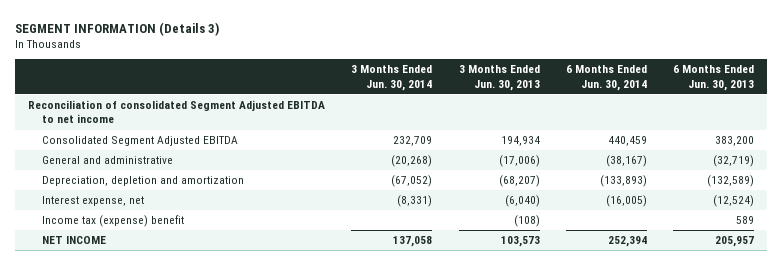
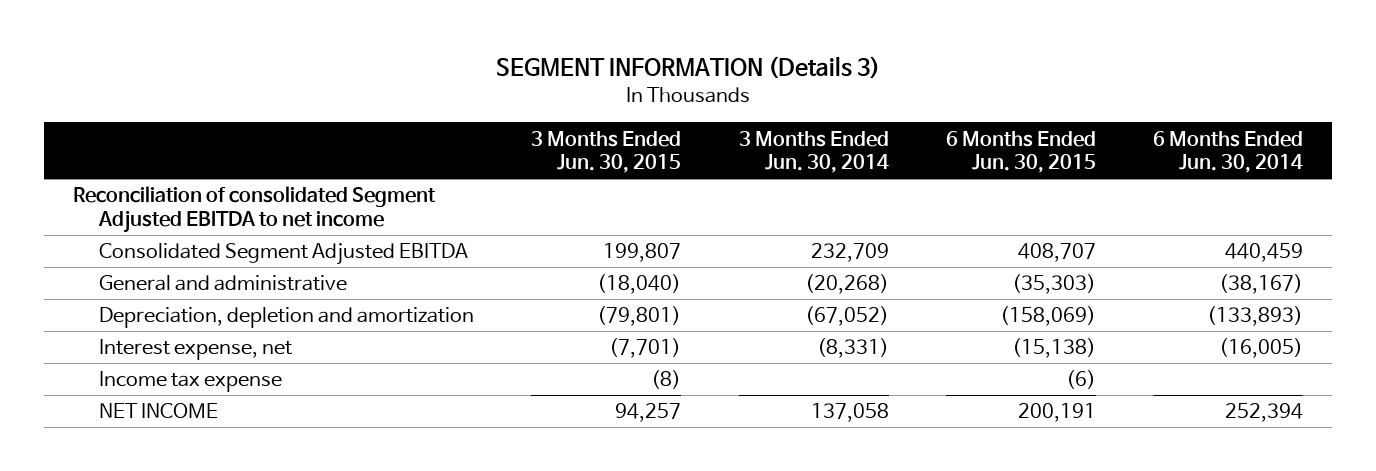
[458,65,540,91] 3 Months Ended Jun. 30, 2013 -> none
[672,65,754,91] 6 Months Ended Jun. 30, 2013 -> none
none -> [531,130,682,174] 3 Months Ended Jun. 30, 2015
none -> [945,130,1096,174] 6 Months Ended Jun. 30, 2015
[41,215,184,228] Income tax (expense) benefit -> [99,371,283,393] Income tax expense

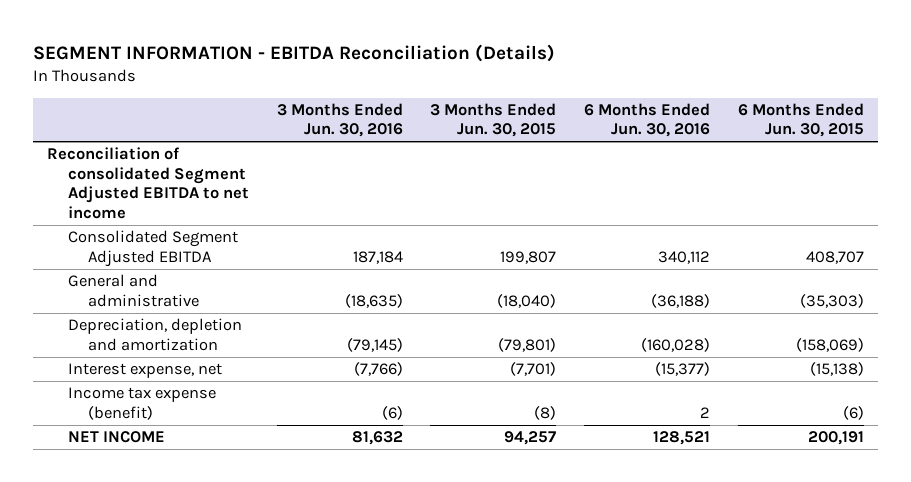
[495,56,880,80] SEGMENT INFORMATION (Details 3) -> [32,43,555,62] SEGMENT INFORMATION - EBITDA Reconciliation (Details)
[738,130,889,174] 3 Months Ended Jun. 30, 2014 -> none
[1153,130,1304,174] 6 Months Ended Jun. 30, 2014 -> none
none -> [276,102,403,138] 3 Months Ended Jun. 30, 2016
none -> [584,102,711,138] 6 Months Ended Jun. 30, 2016
[99,371,283,393] Income tax expense -> [67,387,216,420] Income tax expense (benefit)

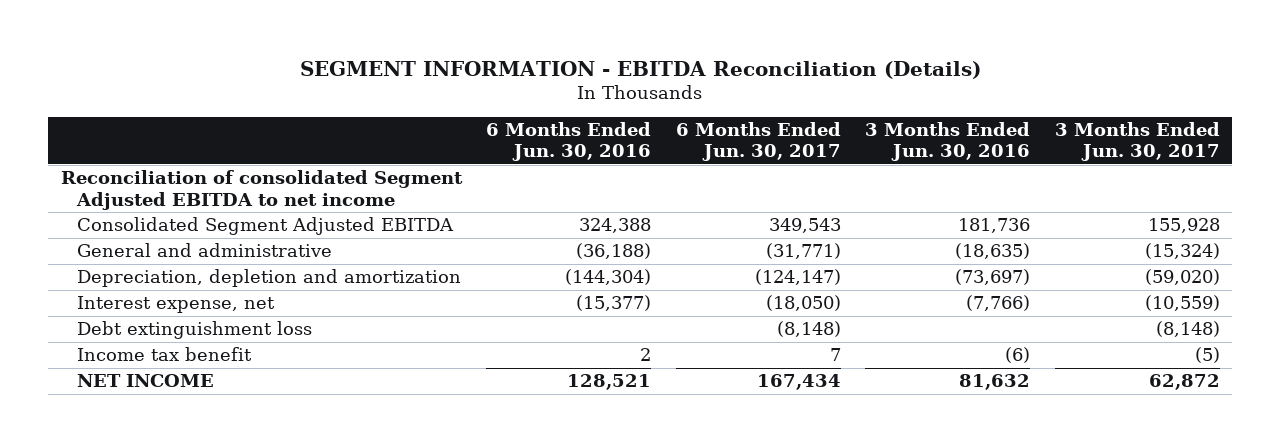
[430,102,557,138] 3 Months Ended Jun. 30, 2015 -> none
[737,102,864,138] 6 Months Ended Jun. 30, 2015 -> none
none -> [675,121,841,162] 6 Months Ended Jun. 30, 2017
none -> [1055,121,1221,162] 3 Months Ended Jun. 30, 2017
[352,250,403,264] 187,184 -> [958,218,1031,234] 181,736
[658,250,711,264] 340,112 -> [579,218,652,234] 324,388
[346,337,403,352] (79,145) -> [955,269,1031,286] (73,697)
[641,337,711,352] (160,028) -> [565,269,652,286] (144,304)
none -> [77,321,313,340] Debt extinguishment loss
[67,387,216,420] Income tax expense (benefit) -> [77,347,253,362] Income tax benefit

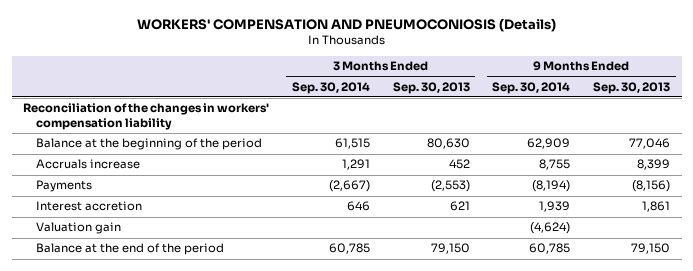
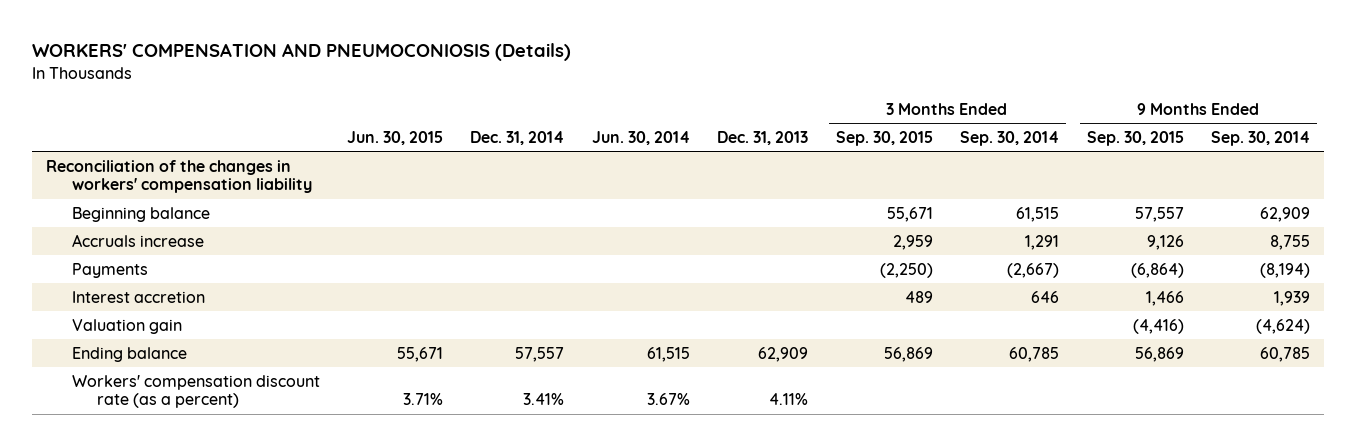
[392,81,470,94] Sep. 30, 2013 -> none
[593,81,671,94] Sep. 30, 2013 -> none
none -> [347,130,444,145] Jun. 30, 2015
none -> [470,130,565,145] Dec. 31, 2014
none -> [591,130,690,145] Jun. 30, 2014
none -> [717,130,809,145] Dec. 31, 2013
none -> [835,130,933,146] Sep. 30, 2015
none -> [1086,130,1184,146] Sep. 30, 2015
[36,138,263,151] Balance at the beginning of the period -> [71,206,210,222] Beginning balance
[36,243,225,256] Balance at the end of the period -> [71,346,187,362] Ending balance
none -> [71,374,320,409] Workers' compensation discount rate (as a percent)

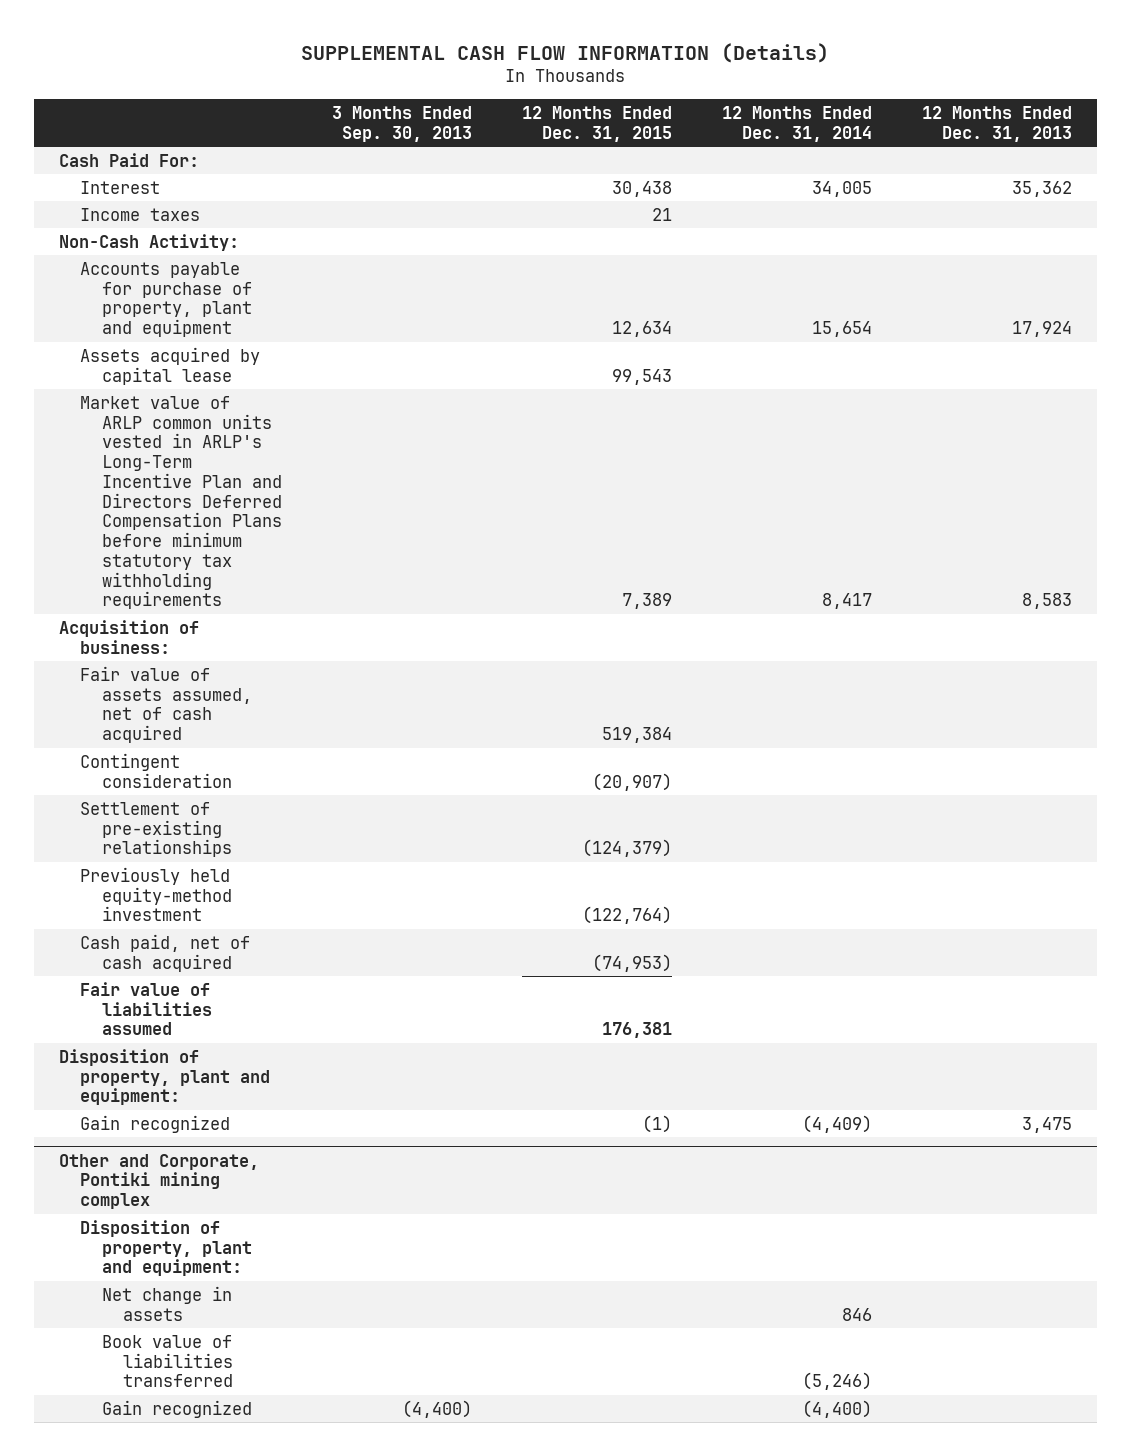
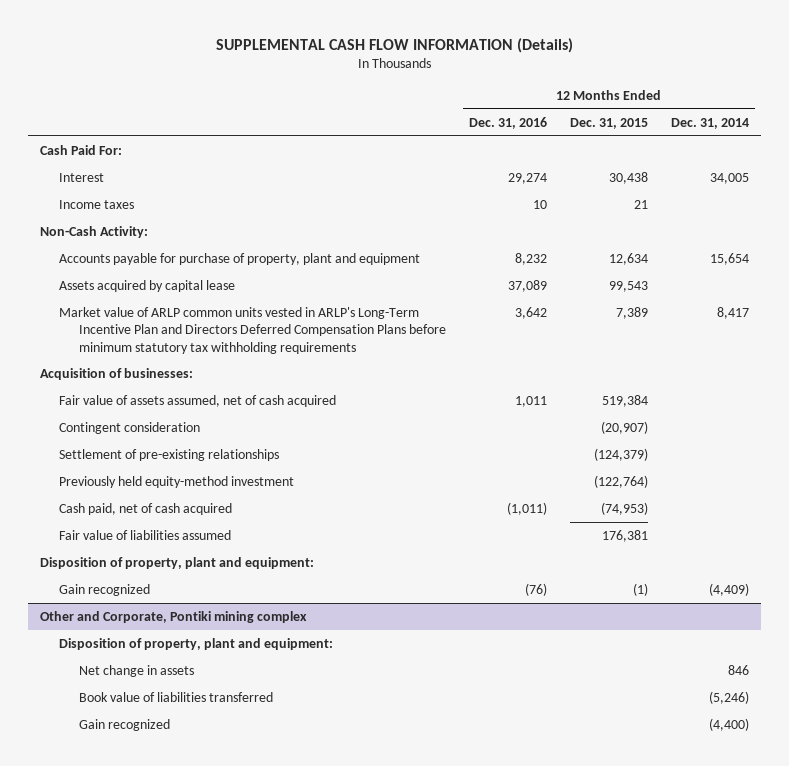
[331,106,472,142] 3 Months Ended Sep. 30, 2013 -> none
[921,106,1072,142] 12 Months Ended Dec. 31, 2013 -> none
none -> [469,116,548,129] Dec. 31, 2016
[58,619,199,654] Acquisition of business: -> [39,367,193,380] Acquisition of businesses:

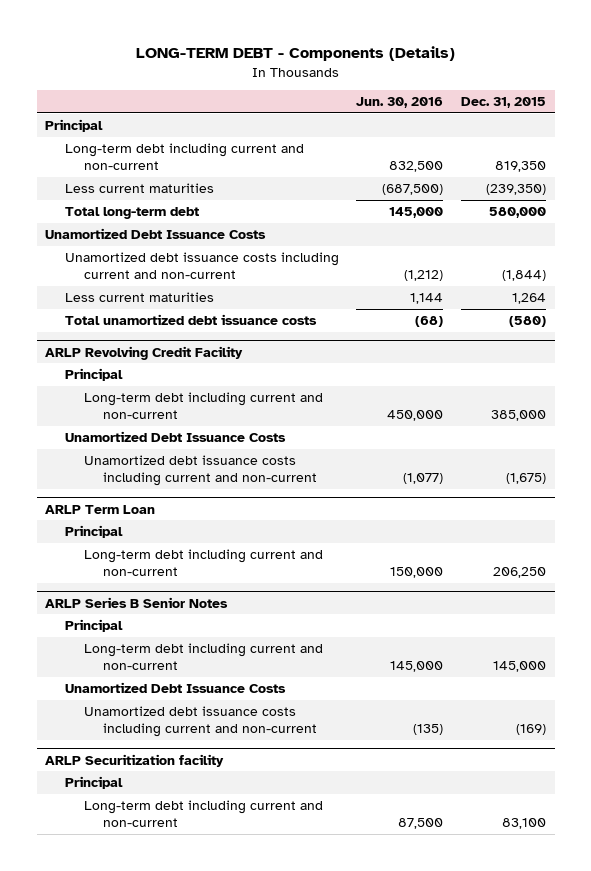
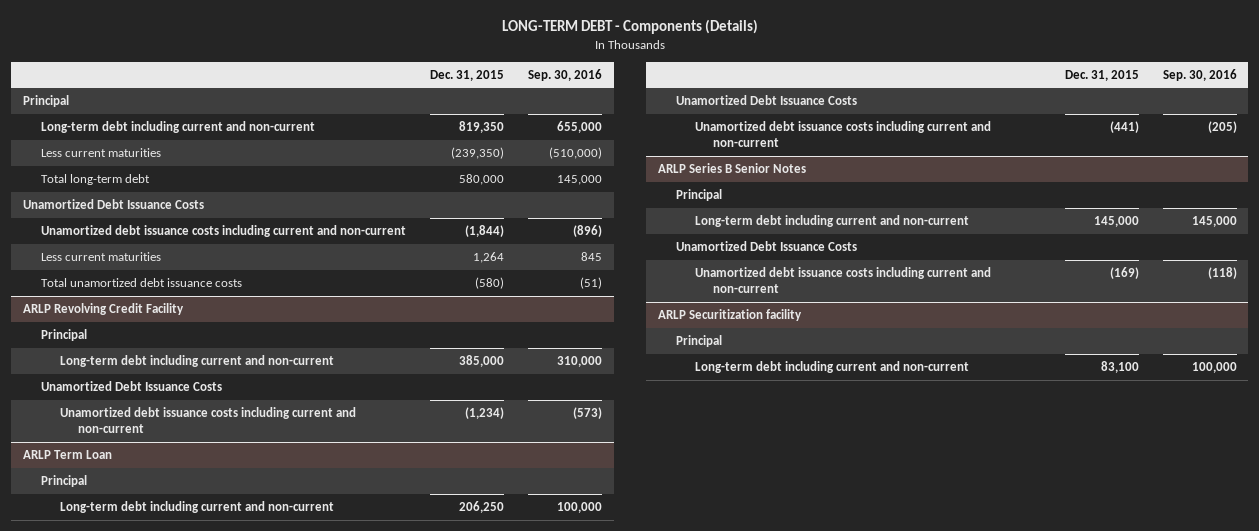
[356,97,444,109] Jun. 30, 2016 -> none
none -> [527,68,602,81] Sep. 30, 2016
[505,473,546,485] (1,675) -> [465,407,505,420] (1,234)
none -> [676,95,858,106] Unamortized Debt Issuance Costs
none -> [694,121,991,147] Unamortized debt issuance costs including current and non-current

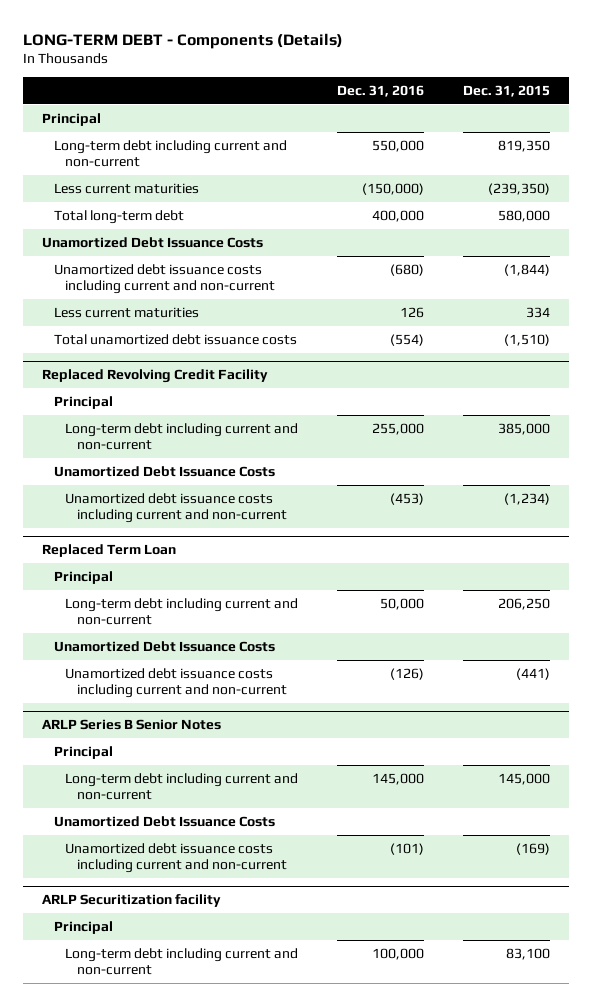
[527,68,602,81] Sep. 30, 2016 -> none
none -> [337,85,425,98] Dec. 31, 2016
[473,252,505,264] 1,264 -> [525,306,550,318] 334
[475,277,505,290] (580) -> [503,333,550,346] (1,510)
[22,303,184,316] ARLP Revolving Credit Facility -> [42,368,269,383] Replaced Revolving Credit Facility
[22,450,112,460] ARLP Term Loan -> [42,543,177,557] Replaced Term Loan

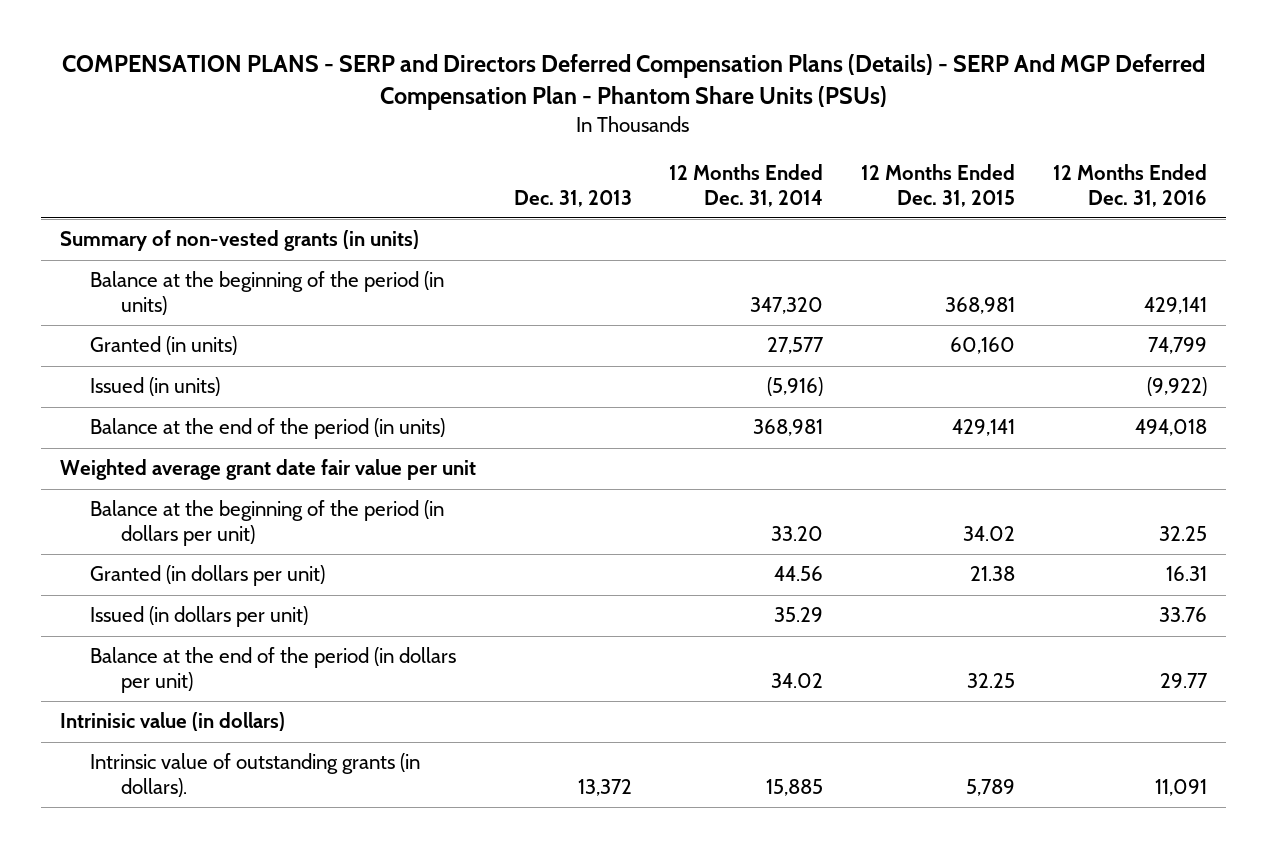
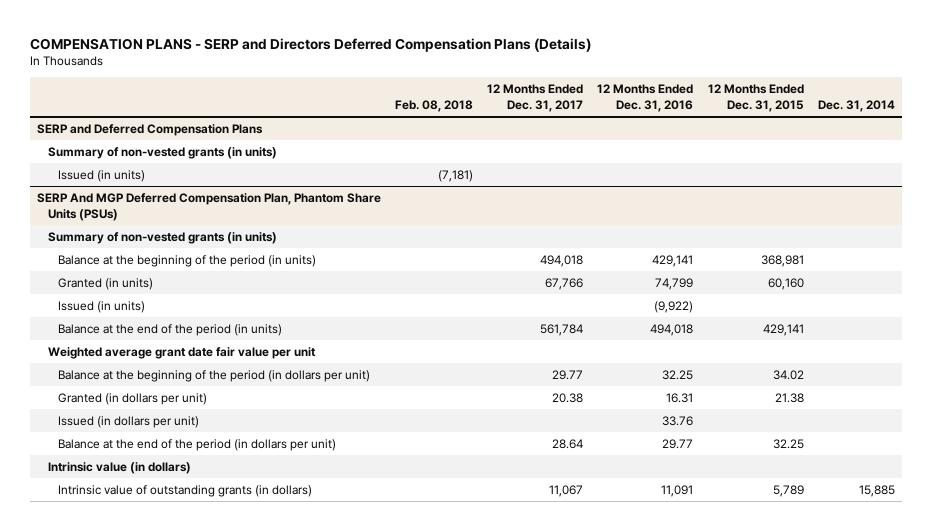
[62,54,1206,111] COMPENSATION PLANS - SERP and Directors Deferred Compensation Plans (Details) - SERP And MGP Deferred Compensation Plan - Phantom Share Units (PSUs) -> [29,37,591,52] COMPENSATION PLANS - SERP and Directors Deferred Compensation Plans (Details)
[513,189,632,207] Dec. 31, 2013 -> none
[669,164,824,207] 12 Months Ended Dec. 31, 2014 -> none
none -> [394,100,473,113] Feb. 08, 2018
none -> [487,84,584,113] 12 Months Ended Dec. 31, 2017
none -> [817,100,895,113] Dec. 31, 2014
none -> [36,123,263,136] SERP and Deferred Compensation Plans
none -> [58,169,146,182] Issued (in units)
none -> [36,192,381,221] SERP And MGP Deferred Compensation Plan, Phantom Share Units (PSUs)
none -> [47,231,277,244] Summary of non-vested grants (in units)
[59,712,285,732] Intrinisic value (in dollars) -> [47,461,191,474] Intrinsic value (in dollars)
[90,753,421,797] Intrinsic value of outstanding grants (in dollars). -> [58,484,313,497] Intrinsic value of outstanding grants (in dollars)

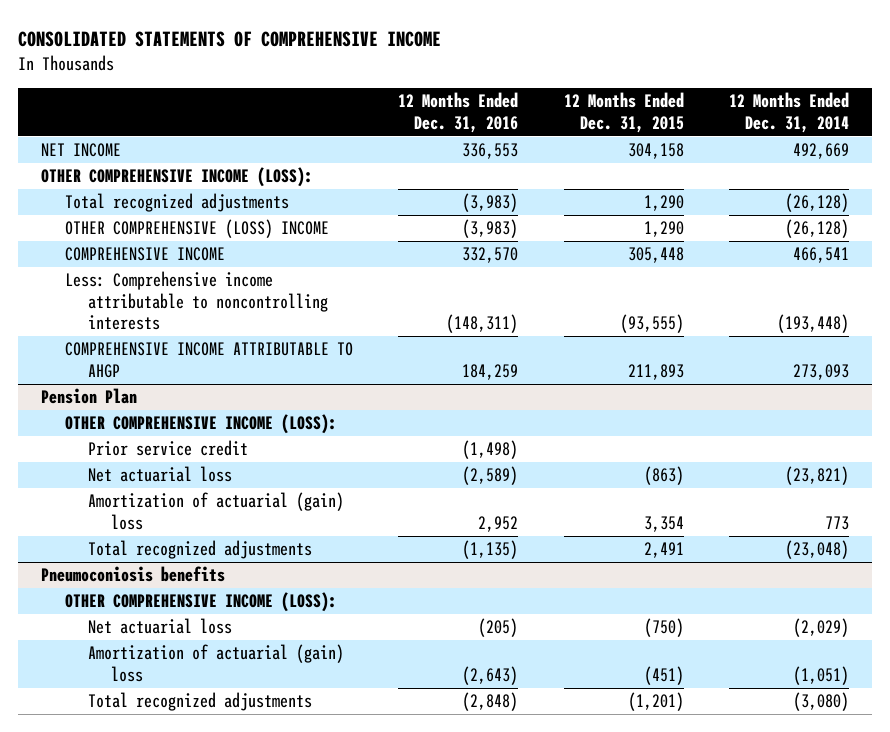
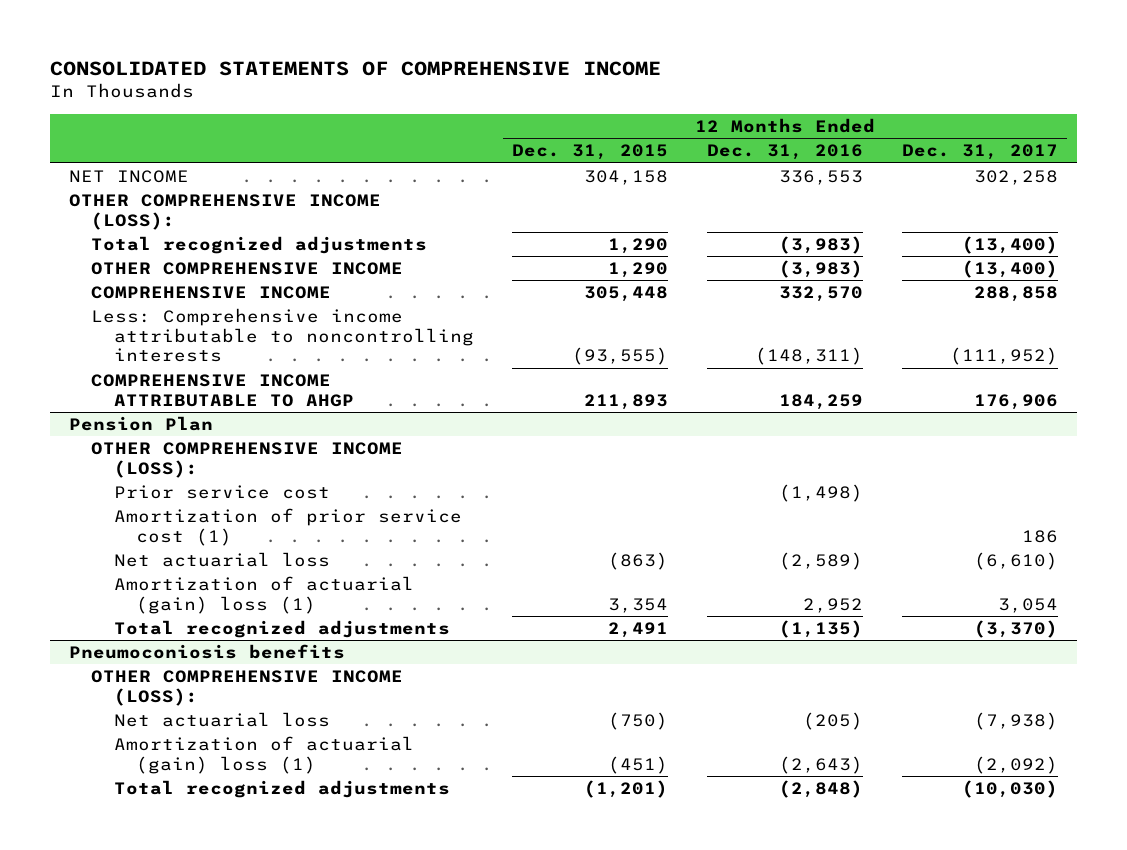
[729,92,850,133] 12 Months Ended Dec. 31, 2014 -> none
none -> [901,144,1058,161] Dec. 31, 2017
[64,219,329,239] OTHER COMPREHENSIVE (LOSS) INCOME -> [91,261,404,275] OTHER COMPREHENSIVE INCOME
[88,440,249,457] Prior service credit -> [113,484,330,499] Prior service cost
none -> [113,507,462,546] Amortization of prior service cost (1)
[88,492,345,530] Amortization of actuarial (gain) loss -> [113,575,414,614] Amortization of actuarial (gain) loss (1)
[88,644,345,682] Amortization of actuarial (gain) loss -> [113,735,414,774] Amortization of actuarial (gain) loss (1)

